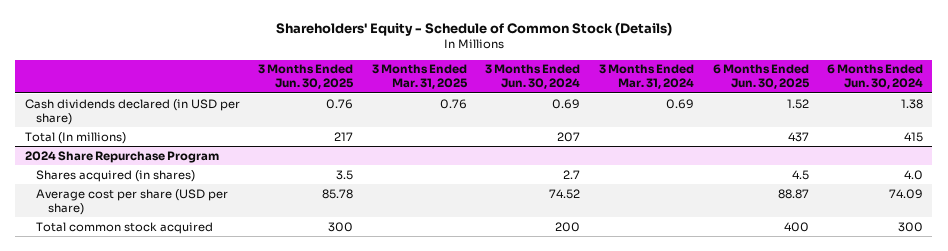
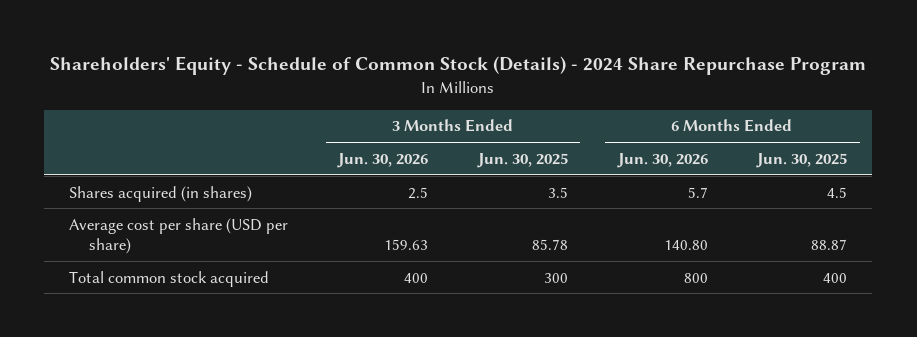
[275,21,672,36] Shareholders' Equity - Schedule of Common Stock (Details) -> [50,56,867,76] Shareholders' Equity - Schedule of Common Stock (Details) - 2024 Share Repurchase Program
[371,64,468,90] 3 Months Ended Mar. 31, 2025 -> none
[485,64,581,90] 3 Months Ended Jun. 30, 2024 -> none
[598,64,694,90] 3 Months Ended Mar. 31, 2024 -> none
[827,64,924,90] 6 Months Ended Jun. 30, 2024 -> none
none -> [337,152,429,168] Jun. 30, 2026
none -> [616,152,708,168] Jun. 30, 2026
[24,98,240,125] Cash dividends declared (in USD per share) -> none
[24,131,126,144] Total (In millions) -> none
[24,150,219,163] 2024 Share Repurchase Program -> none

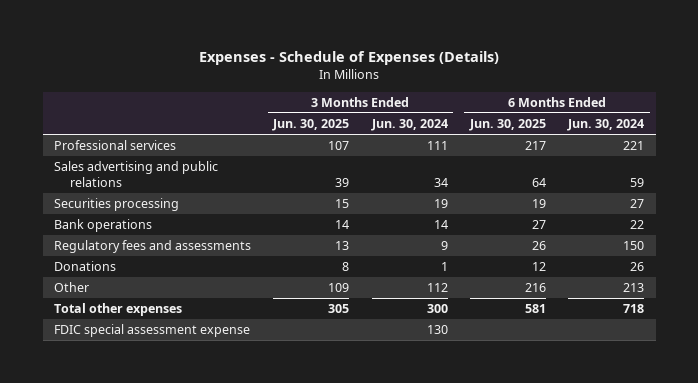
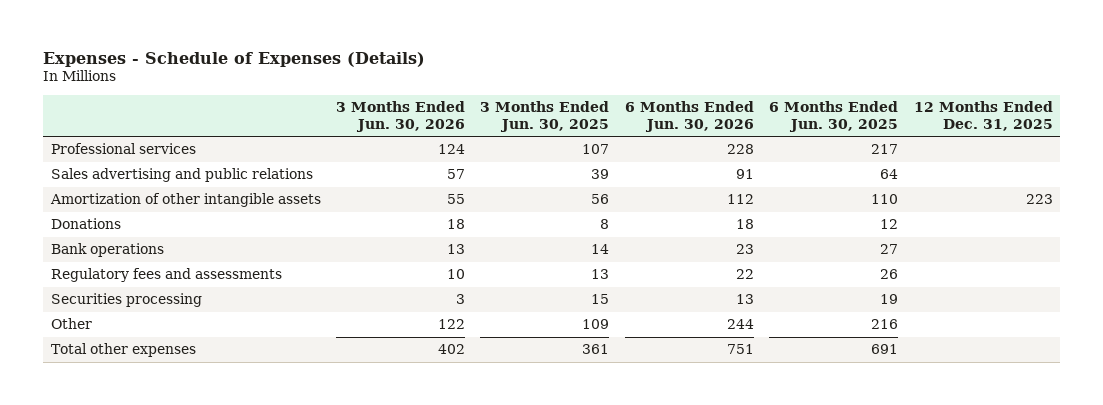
[370,119,448,132] Jun. 30, 2024 -> none
[567,119,645,132] Jun. 30, 2024 -> none
none -> [336,101,466,132] 3 Months Ended Jun. 30, 2026
none -> [624,101,754,132] 6 Months Ended Jun. 30, 2026
none -> [913,101,1053,131] 12 Months Ended Dec. 31, 2025
none -> [49,193,321,208] Amortization of other intangible assets
[53,261,116,272] Donations -> [50,218,121,230] Donations
[53,198,179,212] Securities processing -> [50,293,202,308] Securities processing
[53,324,250,338] FDIC special assessment expense -> none
[328,304,350,314] 305 -> [582,344,610,355] 361
[524,304,546,314] 581 -> [871,344,899,355] 691

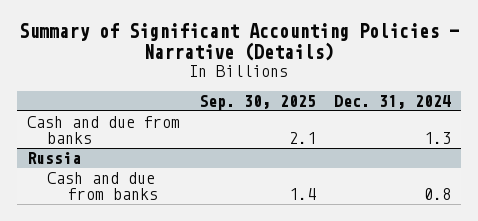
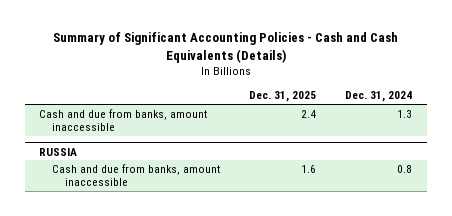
[19,23,460,62] Summary of Significant Accounting Policies - Narrative (Details) -> [52,32,398,64] Summary of Significant Accounting Policies - Cash and Cash Equivalents (Details)
[198,95,316,111] Sep. 30, 2025 -> none
none -> [249,91,317,103] Dec. 31, 2025
[26,116,180,145] Cash and due from banks -> [39,108,208,132] Cash and due from banks, amount inaccessible
[26,152,81,165] Russia -> [39,147,78,156] RUSSIA
[47,172,159,201] Cash and due from banks -> [52,163,221,187] Cash and due from banks, amount inaccessible

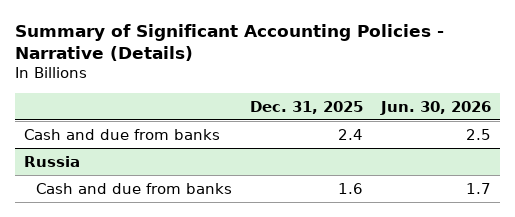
[52,32,398,64] Summary of Significant Accounting Policies - Cash and Cash Equivalents (Details) -> [14,23,444,62] Summary of Significant Accounting Policies - Narrative (Details)
[345,91,413,103] Dec. 31, 2024 -> none
none -> [380,100,492,115] Jun. 30, 2026
[39,108,208,132] Cash and due from banks, amount inaccessible -> [23,128,220,140] Cash and due from banks
[39,147,78,156] RUSSIA -> [23,155,80,167] Russia
[52,163,221,187] Cash and due from banks, amount inaccessible -> [35,182,232,194] Cash and due from banks

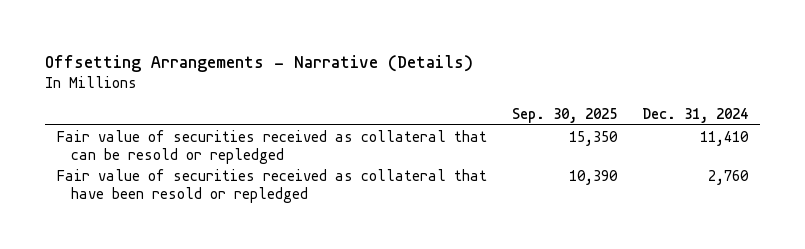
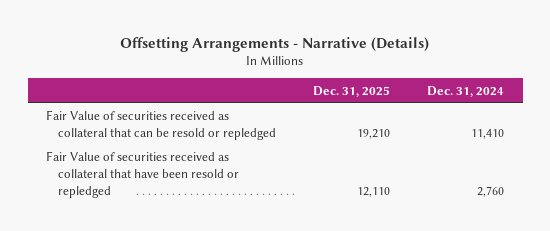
[512,108,618,124] Sep. 30, 2025 -> none
none -> [313,85,391,97] Dec. 31, 2025
[57,129,488,164] Fair value of securities received as collateral that can be resold or repledged -> [46,110,277,141] Fair Value of securities received as collateral that can be resold or repledged
[57,168,488,203] Fair value of securities received as collateral that have been resold or repledged -> [46,151,240,199] Fair Value of securities received as collateral that have been resold or repledged

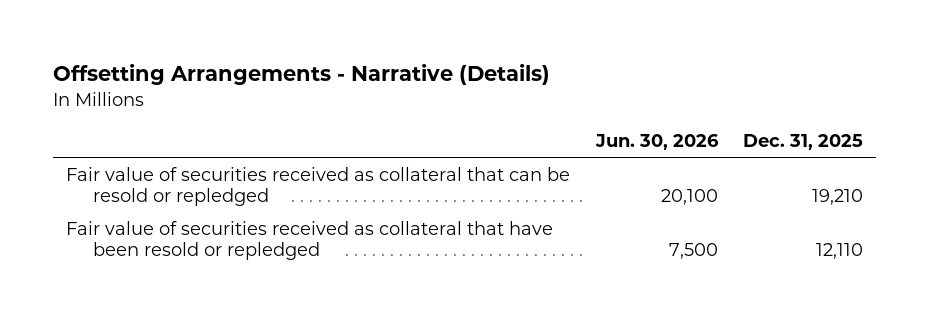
[427,85,505,97] Dec. 31, 2024 -> none
none -> [594,133,719,150] Jun. 30, 2026
[46,110,277,141] Fair Value of securities received as collateral that can be resold or repledged -> [66,166,571,206] Fair value of securities received as collateral that can be resold or repledged
[46,151,240,199] Fair Value of securities received as collateral that have been resold or repledged -> [66,220,554,260] Fair value of securities received as collateral that have been resold or repledged

